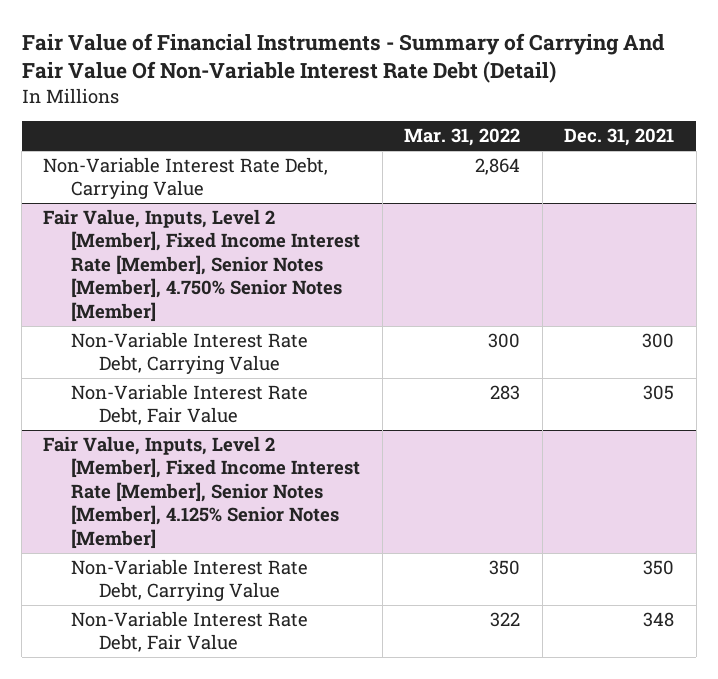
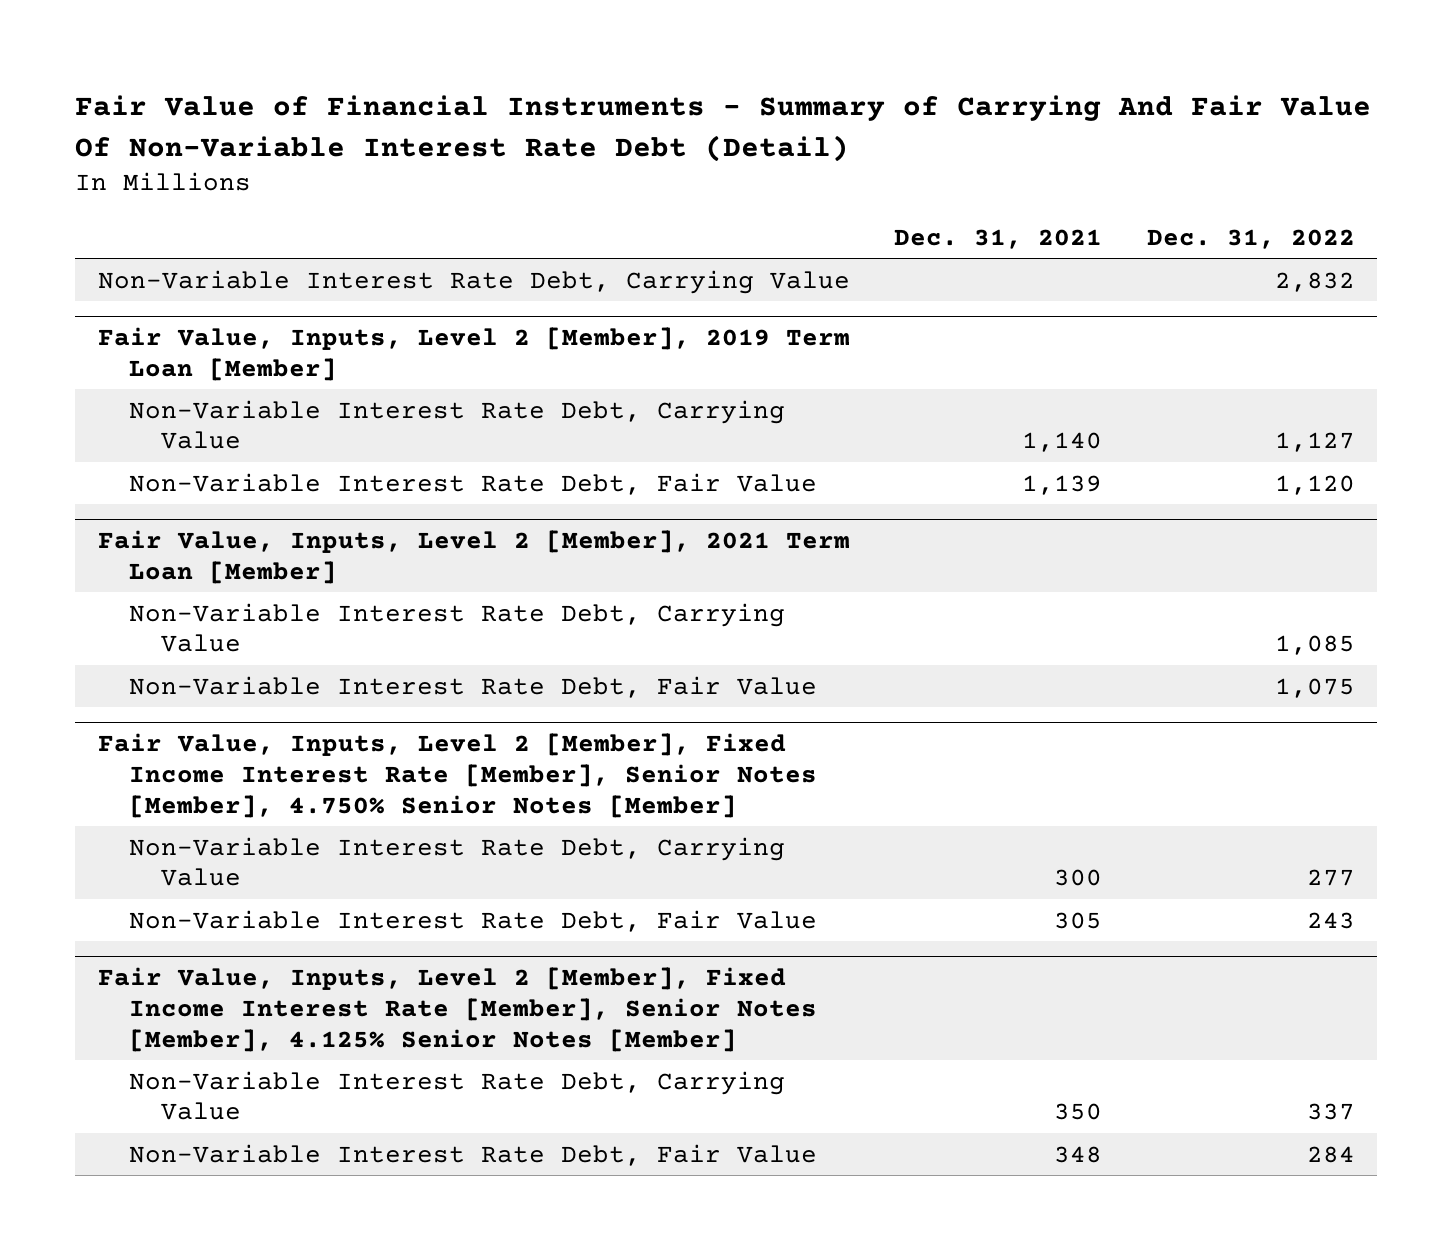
[404,128,521,147] Mar. 31, 2022 -> none
none -> [1146,228,1355,249] Dec. 31, 2022
none -> [97,326,850,381] Fair Value, Inputs, Level 2 [Member], 2019 Term Loan [Member]
none -> [129,399,786,450] Non-Variable Interest Rate Debt, Carrying Value
none -> [129,472,818,495] Non-Variable Interest Rate Debt, Fair Value
none -> [97,529,850,584] Fair Value, Inputs, Level 2 [Member], 2021 Term Loan [Member]
none -> [129,602,786,653] Non-Variable Interest Rate Debt, Carrying Value
none -> [129,675,818,698] Non-Variable Interest Rate Debt, Fair Value

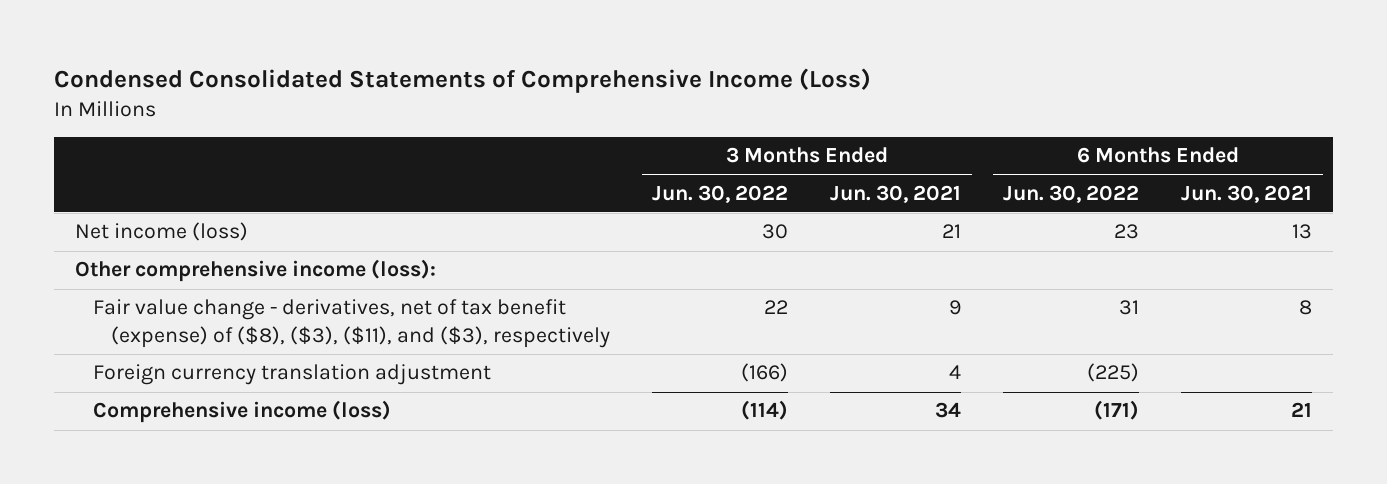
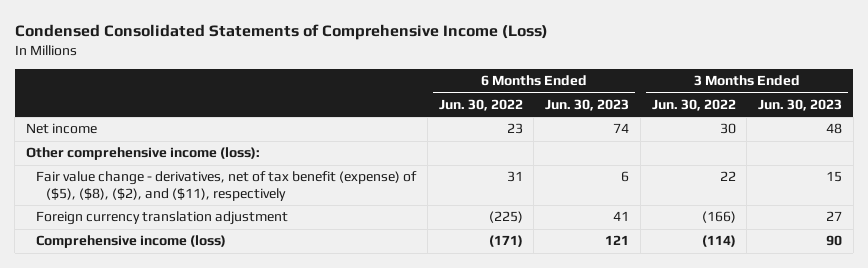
[830,184,962,203] Jun. 30, 2021 -> none
[1181,184,1313,203] Jun. 30, 2021 -> none
none -> [545,98,630,111] Jun. 30, 2023
none -> [758,98,843,111] Jun. 30, 2023
[74,222,248,242] Net income (loss) -> [25,123,97,135] Net income
[92,299,611,348] Fair value change - derivatives, net of tax benefit (expense) of ($8), ($3), ($11), and ($3), respectively -> [36,171,418,201] Fair value change - derivatives, net of tax benefit (expense) of ($5), ($8), ($2), and ($11), respectively

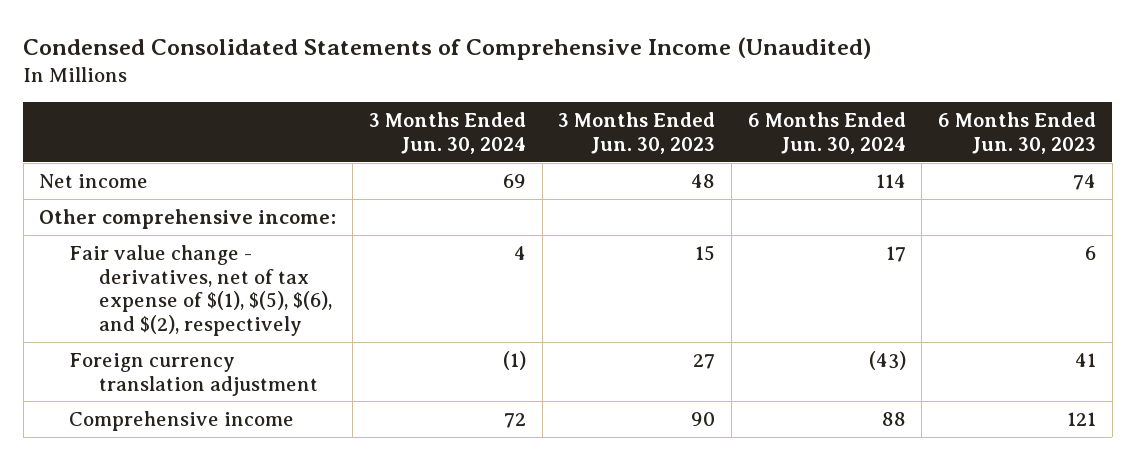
[14,24,548,41] Condensed Consolidated Statements of Comprehensive Income (Loss) -> [23,36,872,60] Condensed Consolidated Statements of Comprehensive Income (Unaudited)
[438,98,523,111] Jun. 30, 2022 -> none
[651,98,736,111] Jun. 30, 2022 -> none
none -> [368,112,526,154] 3 Months Ended Jun. 30, 2024
none -> [747,112,906,154] 6 Months Ended Jun. 30, 2024
[25,147,260,161] Other comprehensive income (loss): -> [39,208,337,229] Other comprehensive income:
[36,171,418,201] Fair value change - derivatives, net of tax benefit (expense) of ($5), ($8), ($2), and ($11), respectively -> [69,244,333,336] Fair value change - derivatives, net of tax expense of $(1), $(5), $(6), and $(2), respectively
[36,235,227,249] Comprehensive income (loss) -> [69,410,295,431] Comprehensive income

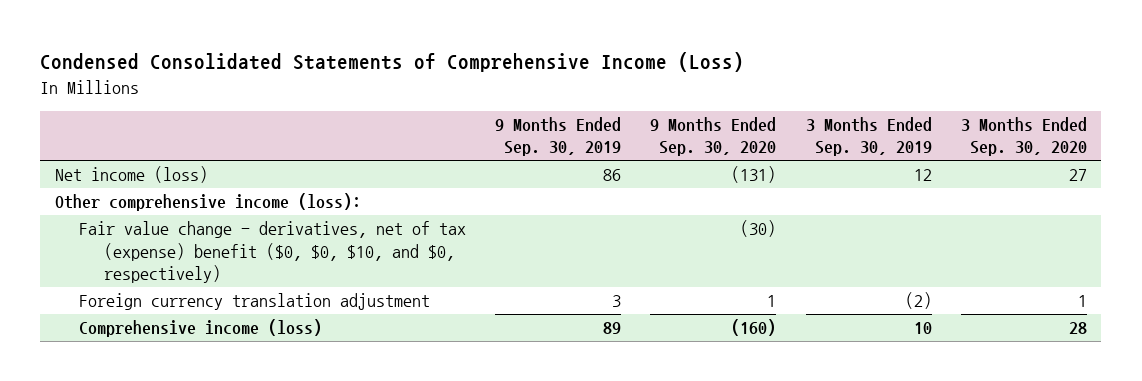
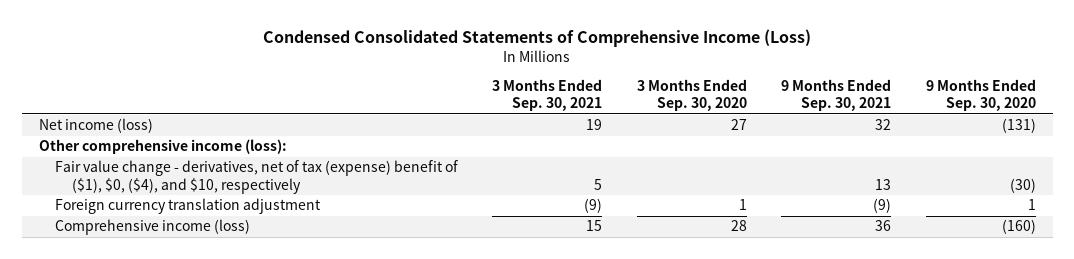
[495,116,622,157] 9 Months Ended Sep. 30, 2019 -> none
[805,116,932,157] 3 Months Ended Sep. 30, 2019 -> none
none -> [492,79,603,112] 3 Months Ended Sep. 30, 2021
none -> [781,79,892,112] 9 Months Ended Sep. 30, 2021
[79,221,467,284] Fair value change - derivatives, net of tax (expense) benefit ($0, $0, $10, and $0, respectively) -> [55,160,459,194] Fair value change - derivatives, net of tax (expense) benefit of ($1), $0, ($4), and $10, respectively

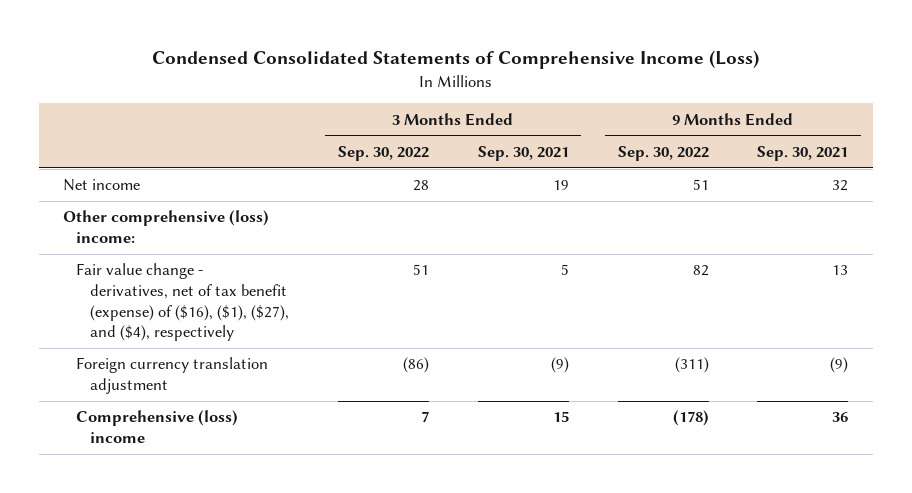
[636,79,747,112] 3 Months Ended Sep. 30, 2020 -> none
[925,79,1036,112] 9 Months Ended Sep. 30, 2020 -> none
none -> [337,145,429,161] Sep. 30, 2022
none -> [617,145,709,161] Sep. 30, 2022
[38,118,153,134] Net income (loss) -> [63,179,141,192] Net income
[38,139,287,155] Other comprehensive income (loss): -> [63,210,270,244] Other comprehensive (loss) income:
[55,160,459,194] Fair value change - derivatives, net of tax (expense) benefit of ($1), $0, ($4), and $10, respectively -> [76,263,289,342] Fair value change - derivatives, net of tax benefit (expense) of ($16), ($1), ($27), and ($4), respectively
[55,219,251,236] Comprehensive income (loss) -> [76,410,239,444] Comprehensive (loss) income

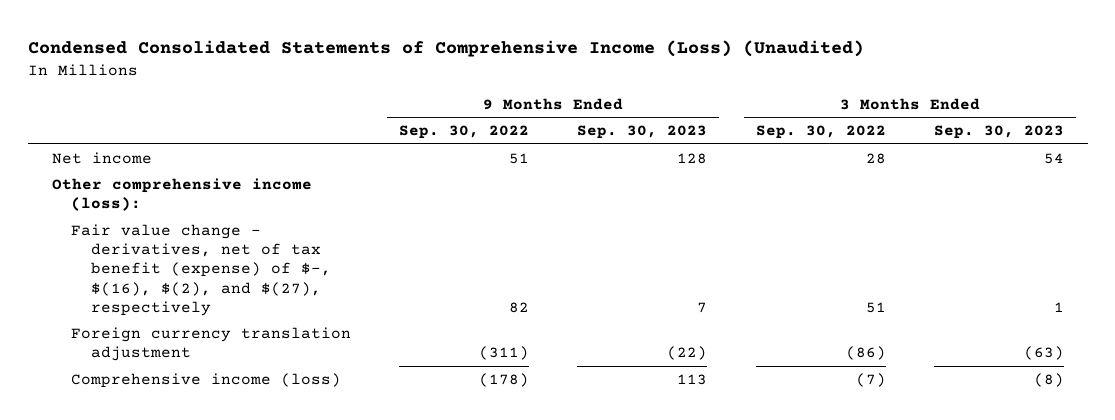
[151,50,759,70] Condensed Consolidated Statements of Comprehensive Income (Loss) -> [27,39,864,57] Condensed Consolidated Statements of Comprehensive Income (Loss) (Unaudited)
[477,145,569,161] Sep. 30, 2021 -> none
[757,145,849,161] Sep. 30, 2021 -> none
none -> [577,125,708,140] Sep. 30, 2023
none -> [933,125,1064,140] Sep. 30, 2023
[63,210,270,244] Other comprehensive (loss) income: -> [51,177,312,212] Other comprehensive income (loss):
[76,263,289,342] Fair value change - derivatives, net of tax benefit (expense) of ($16), ($1), ($27), and ($4), respectively -> [71,223,331,316] Fair value change - derivatives, net of tax benefit (expense) of $-, $(16), $(2), and $(27), respectively
[76,410,239,444] Comprehensive (loss) income -> [71,372,342,388] Comprehensive income (loss)
[420,411,429,423] 7 -> [855,372,886,387] (7)

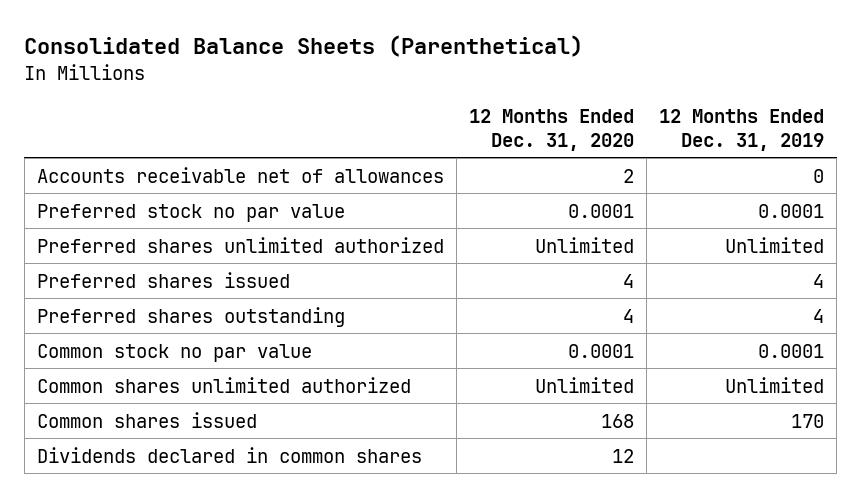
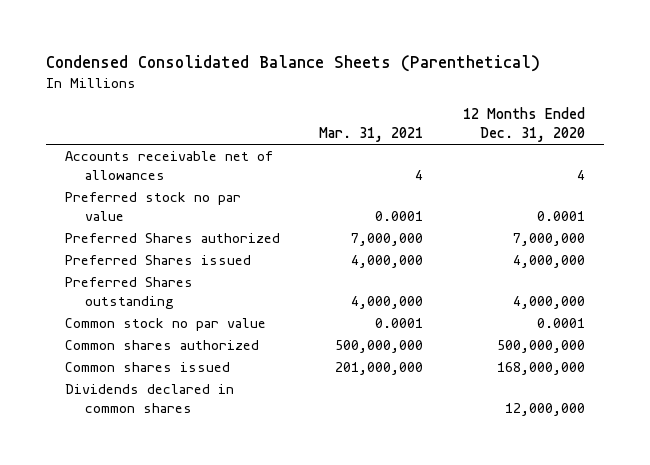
[24,34,584,57] Consolidated Balance Sheets (Parenthetical) -> [45,55,540,73] Condensed Consolidated Balance Sheets (Parenthetical)
[659,109,825,151] 12 Months Ended Dec. 31, 2019 -> none
none -> [319,127,424,143] Mar. 31, 2021
[622,168,634,183] 2 -> [576,170,585,181] 4
[36,236,444,253] Preferred shares unlimited authorized -> [65,233,281,244] Preferred Shares authorized
[534,236,634,253] Unlimited -> [512,233,585,247] 7,000,000
[36,271,290,288] Preferred shares issued -> [65,255,252,266] Preferred Shares issued
[622,273,634,288] 4 -> [512,255,585,269] 4,000,000
[36,306,345,327] Preferred shares outstanding -> [65,277,194,310] Preferred Shares outstanding
[622,308,634,323] 4 -> [512,296,585,310] 4,000,000
[36,376,411,393] Common shares unlimited authorized -> [65,340,260,351] Common shares authorized
[534,376,634,393] Unlimited -> [496,340,585,354] 500,000,000
[600,413,634,428] 168 -> [496,362,585,376] 168,000,000
[611,448,634,463] 12 -> [504,403,585,417] 12,000,000

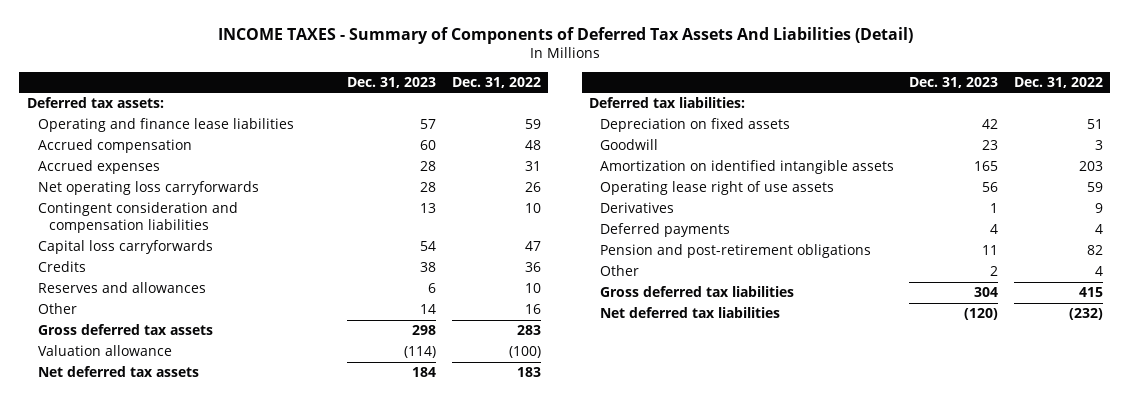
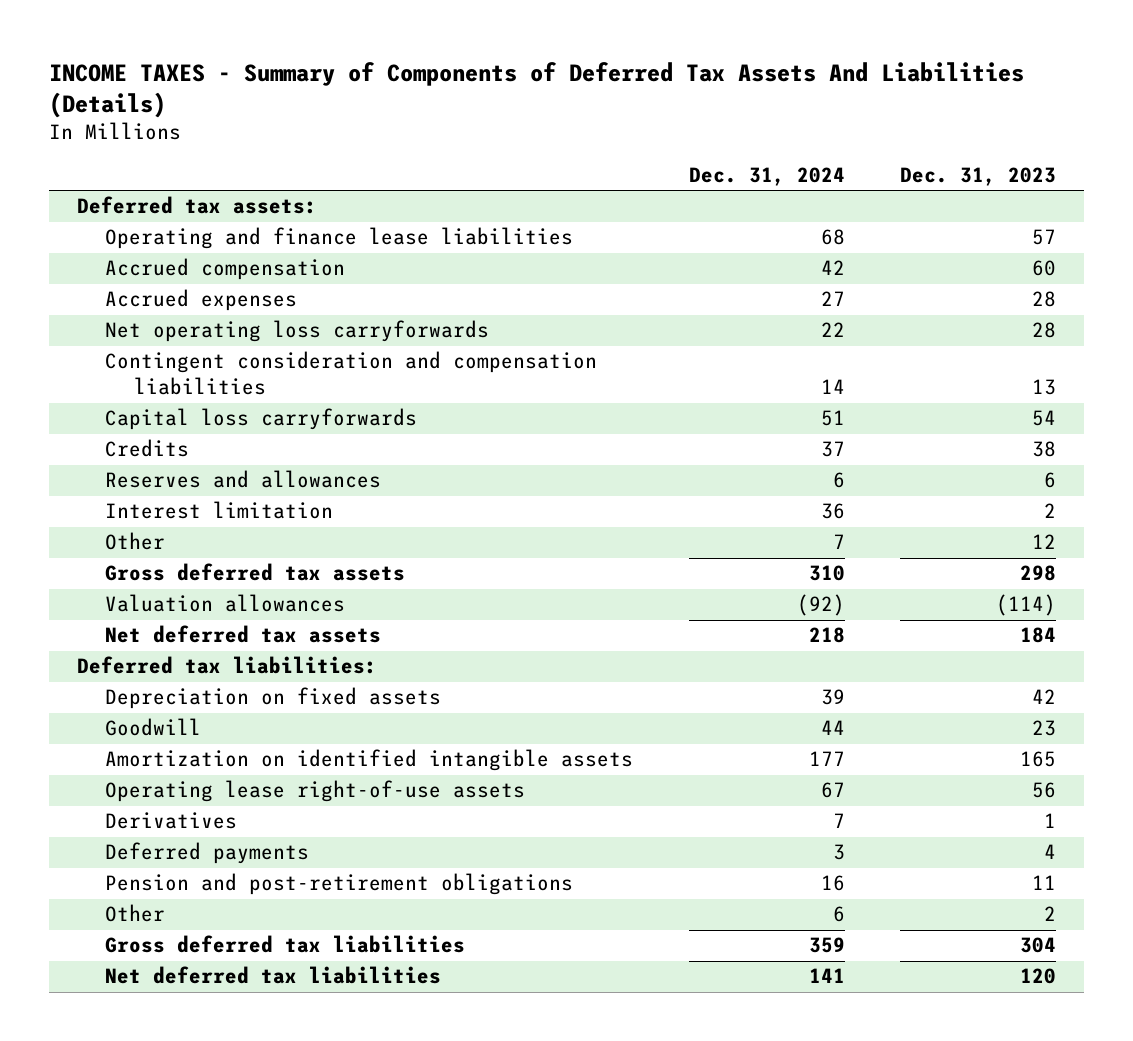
[217,27,913,45] INCOME TAXES - Summary of Components of Deferred Tax Assets And Liabilities (Detail) -> [49,61,1025,119] INCOME TAXES - Summary of Components of Deferred Tax Assets And Liabilities (Details)
[451,76,541,88] Dec. 31, 2022 -> none
none -> [688,167,845,187] Dec. 31, 2024
none -> [105,501,334,520] Interest limitation
[420,304,437,315] 14 -> [1031,534,1056,550] 12
[38,345,173,357] Valuation allowance -> [105,594,346,613] Valuation allowances
[600,181,835,196] Operating lease right of use assets -> [105,780,526,803] Operating lease right-of-use assets
[964,308,999,321] (120) -> [1019,968,1056,985] 120

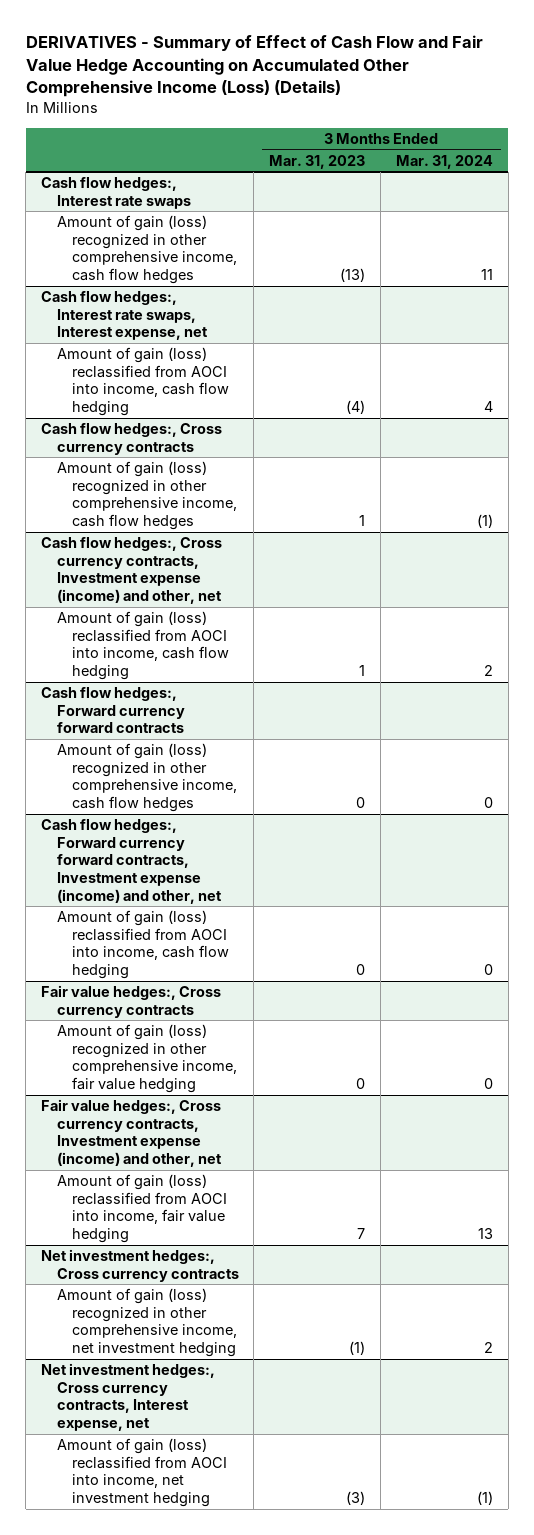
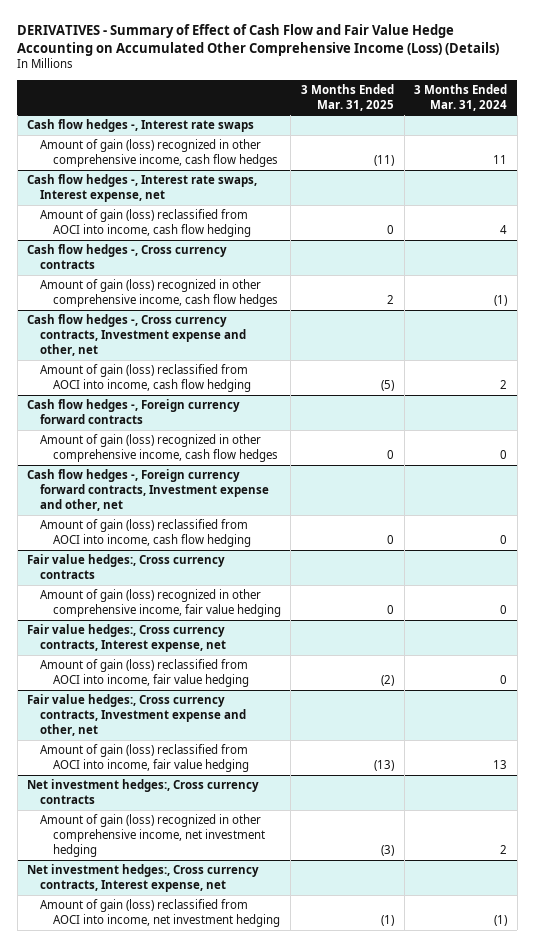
[269,154,366,169] Mar. 31, 2023 -> none
none -> [301,83,395,111] 3 Months Ended Mar. 31, 2025
[41,177,191,209] Cash flow hedges:, Interest rate swaps -> [27,119,255,133] Cash flow hedges -, Interest rate swaps
[41,291,208,341] Cash flow hedges:, Interest rate swaps, Interest expense, net -> [27,174,258,202] Cash flow hedges -, Interest rate swaps, Interest expense, net
[41,423,223,455] Cash flow hedges:, Cross currency contracts -> [27,244,228,269] Cash flow hedges -, Cross currency contracts
[41,537,223,605] Cash flow hedges:, Cross currency contracts, Investment expense (income) and other, net -> [27,314,247,356] Cash flow hedges -, Cross currency contracts, Investment expense and other, net
[41,687,185,734] Cash flow hedges:, Forward currency forward contracts -> [27,399,241,424] Cash flow hedges -, Foreign currency forward contracts
[41,819,222,904] Cash flow hedges:, Forward currency forward contracts, Investment expense (income) and other, net -> [27,469,270,511] Cash flow hedges -, Foreign currency forward contracts, Investment expense and other, net
none -> [27,624,227,652] Fair value hedges:, Cross currency contracts, Interest expense, net
none -> [40,659,249,687] Amount of gain (loss) reclassified from AOCI into income, fair value hedging
[41,1099,222,1168] Fair value hedges:, Cross currency contracts, Investment expense (income) and other, net -> [27,694,247,736] Fair value hedges:, Cross currency contracts, Investment expense and other, net

